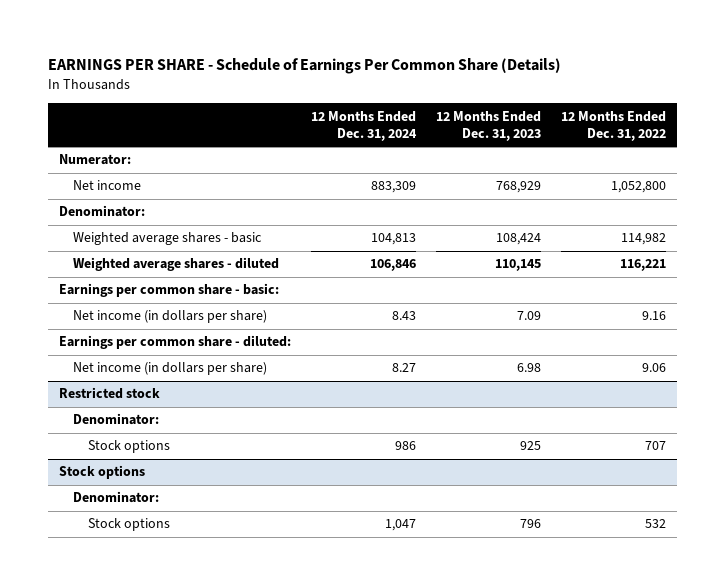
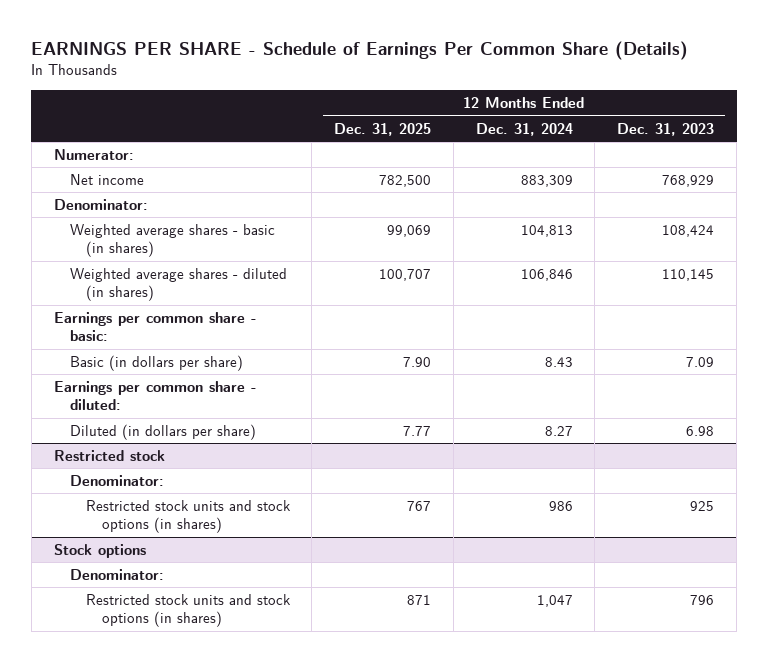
[561,110,667,142] 12 Months Ended Dec. 31, 2022 -> none
none -> [334,122,432,136] Dec. 31, 2025
[73,232,263,246] Weighted average shares - basic -> [69,223,275,258] Weighted average shares - basic (in shares)
[73,257,280,272] Weighted average shares - diluted -> [69,267,287,302] Weighted average shares - diluted (in shares)
[73,310,268,324] Net income (in dollars per share) -> [69,354,243,371] Basic (in dollars per share)
[73,362,268,376] Net income (in dollars per share) -> [69,423,256,440] Diluted (in dollars per share)
[87,440,170,454] Stock options -> [85,499,291,534] Restricted stock units and stock options (in shares)
[87,518,170,532] Stock options -> [85,593,291,628] Restricted stock units and stock options (in shares)

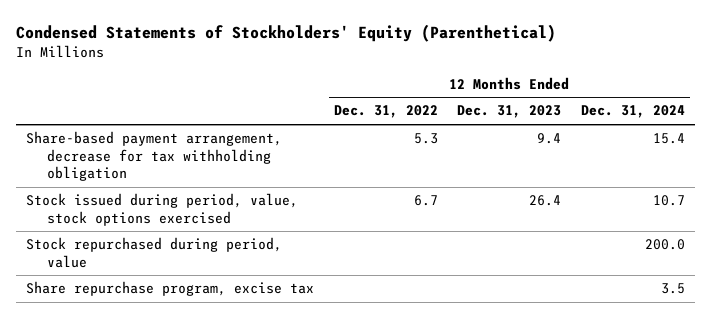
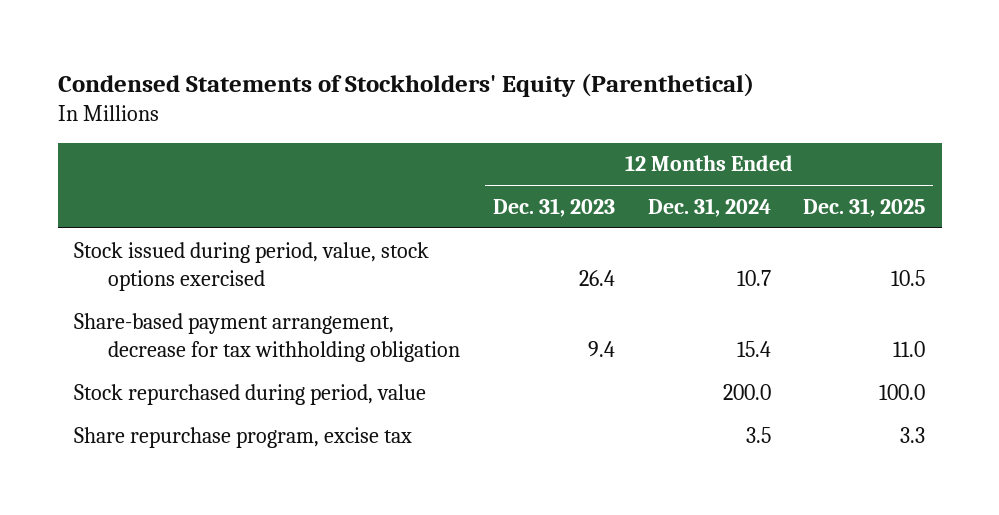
[333,105,438,119] Dec. 31, 2022 -> none
none -> [803,197,926,217] Dec. 31, 2025
[26,131,283,182] Share-based payment arrangement, decrease for tax withholding obligation -> [74,312,461,362] Share-based payment arrangement, decrease for tax withholding obligation

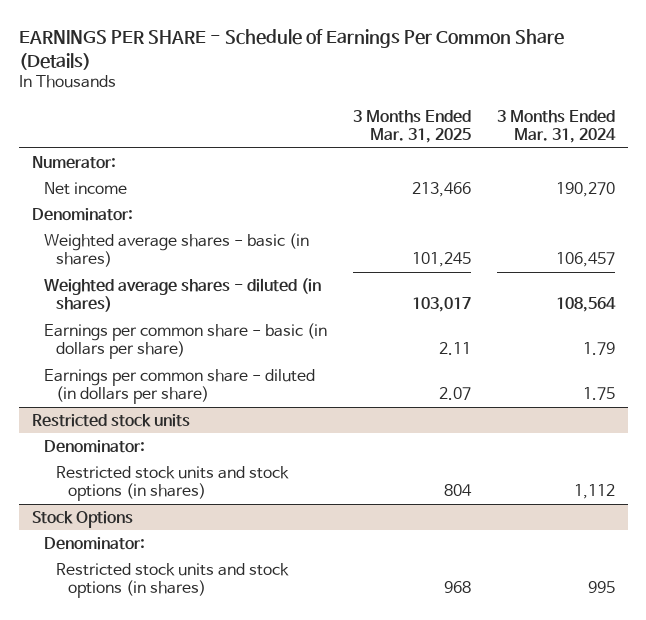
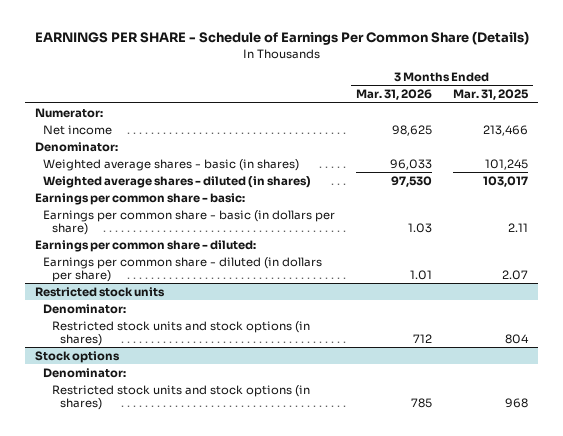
[496,109,616,144] 3 Months Ended Mar. 31, 2024 -> none
none -> [356,89,433,101] Mar. 31, 2026
none -> [35,192,246,205] Earnings per common share - basic:
none -> [35,239,257,252] Earnings per common share - diluted:
[31,510,133,528] Stock Options -> [35,350,121,363] Stock options

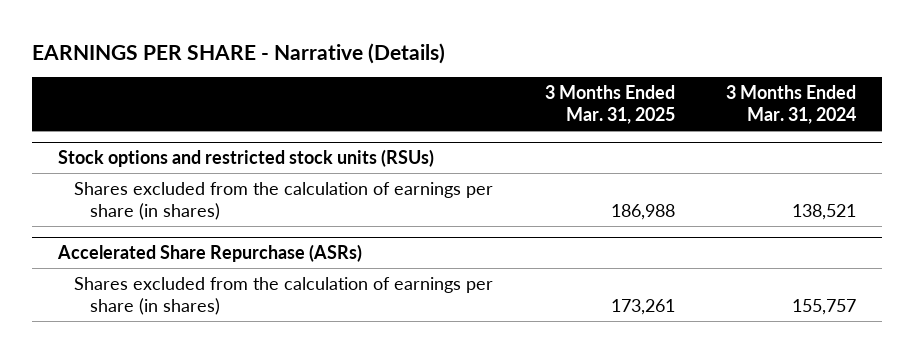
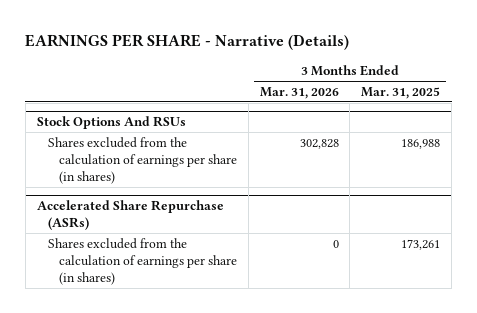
[726,85,857,125] 3 Months Ended Mar. 31, 2024 -> none
none -> [259,86,339,99] Mar. 31, 2026
[58,148,435,167] Stock options and restricted stock units (RSUs) -> [36,116,186,130] Stock Options And RSUs

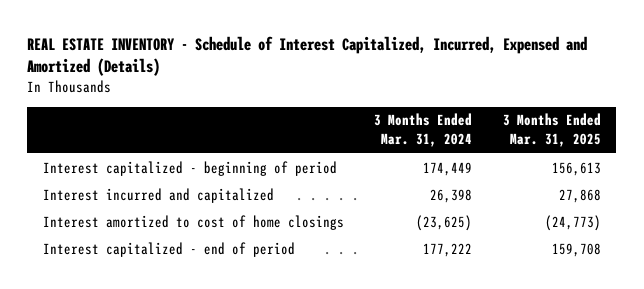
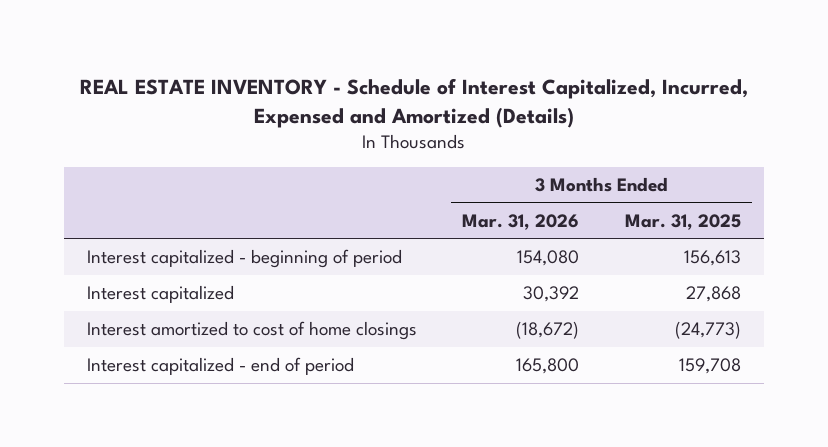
[374,113,473,148] 3 Months Ended Mar. 31, 2024 -> none
none -> [462,213,580,230] Mar. 31, 2026
[42,187,274,203] Interest incurred and capitalized -> [87,285,235,304] Interest capitalized

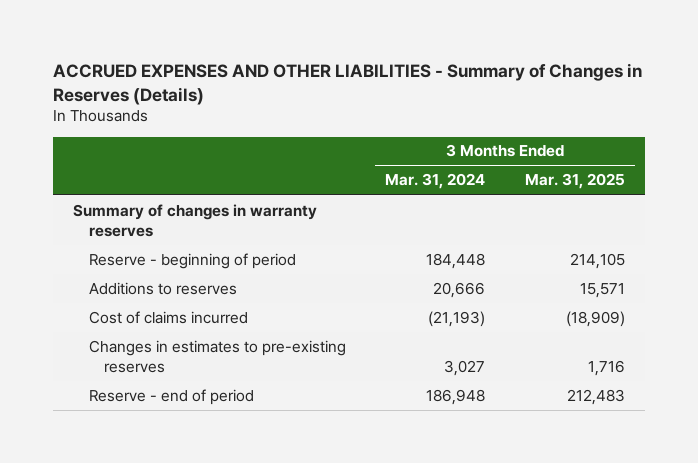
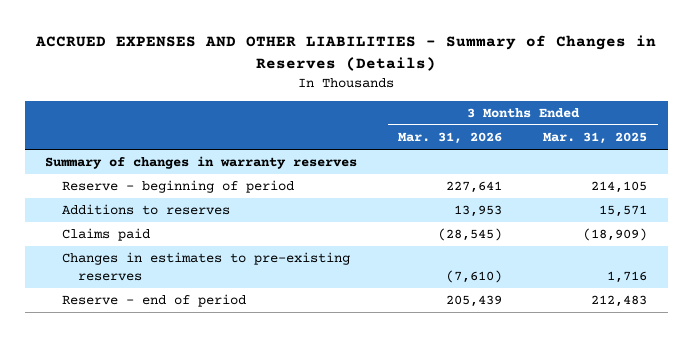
[385,173,486,190] Mar. 31, 2024 -> none
none -> [398,132,503,145] Mar. 31, 2026
[88,310,248,324] Cost of claims incurred -> [61,228,150,242] Claims paid

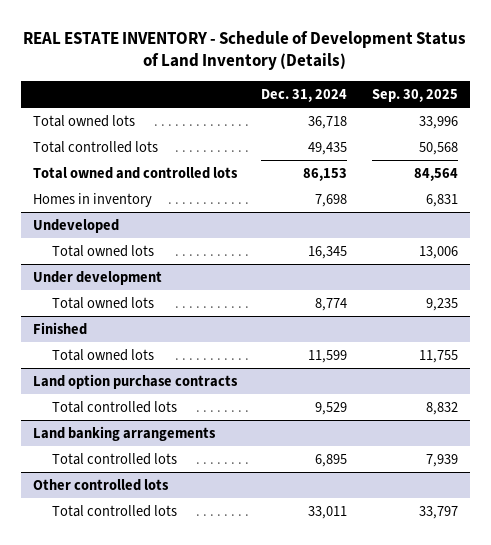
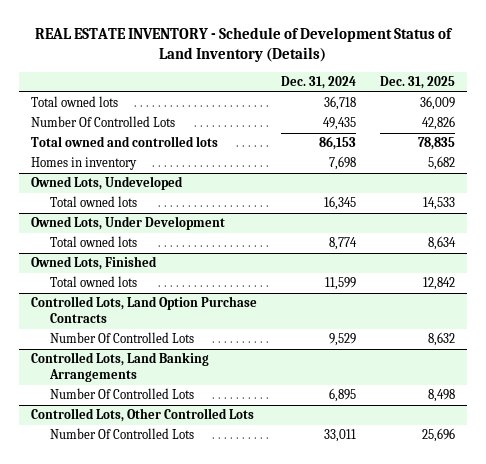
[371,88,458,102] Sep. 30, 2025 -> none
none -> [379,76,455,90] Dec. 31, 2025
[33,140,159,153] Total controlled lots -> [30,116,175,128] Number Of Controlled Lots
[33,218,120,233] Undeveloped -> [30,176,183,191] Owned Lots, Undeveloped
[33,270,163,285] Under development -> [30,216,225,231] Owned Lots, Under Development
[33,321,88,335] Finished -> [30,256,157,271] Owned Lots, Finished
[33,373,239,389] Land option purchase contracts -> [30,296,257,324] Controlled Lots, Land Option Purchase Contracts
[52,400,178,413] Total controlled lots -> [50,332,195,344] Number Of Controlled Lots
[33,425,217,441] Land banking arrangements -> [30,352,209,383] Controlled Lots, Land Banking Arrangements
[52,452,178,465] Total controlled lots -> [50,388,195,400] Number Of Controlled Lots
[33,478,170,491] Other controlled lots -> [30,408,254,423] Controlled Lots, Other Controlled Lots
[52,504,178,517] Total controlled lots -> [50,428,195,440] Number Of Controlled Lots

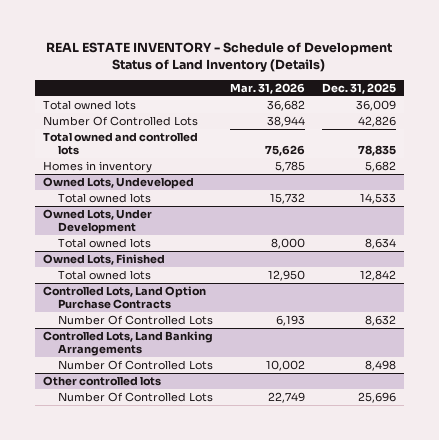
[280,76,356,90] Dec. 31, 2024 -> none
none -> [229,82,305,94] Mar. 31, 2026
[30,408,254,423] Controlled Lots, Other Controlled Lots -> [43,376,162,387] Other controlled lots

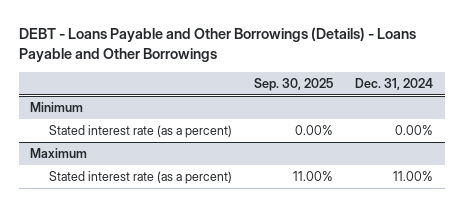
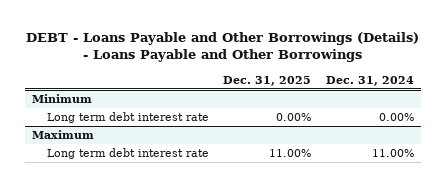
[254,77,334,91] Sep. 30, 2025 -> none
none -> [223,75,312,86] Dec. 31, 2025
[48,125,232,139] Stated interest rate (as a percent) -> [46,112,209,124] Long term debt interest rate
[48,171,232,185] Stated interest rate (as a percent) -> [46,148,209,160] Long term debt interest rate

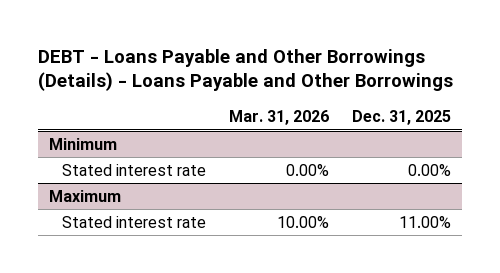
[325,75,414,86] Dec. 31, 2024 -> none
none -> [229,110,330,126] Mar. 31, 2026
[46,112,209,124] Long term debt interest rate -> [62,163,207,176] Stated interest rate
[46,148,209,160] Long term debt interest rate -> [62,215,207,228] Stated interest rate

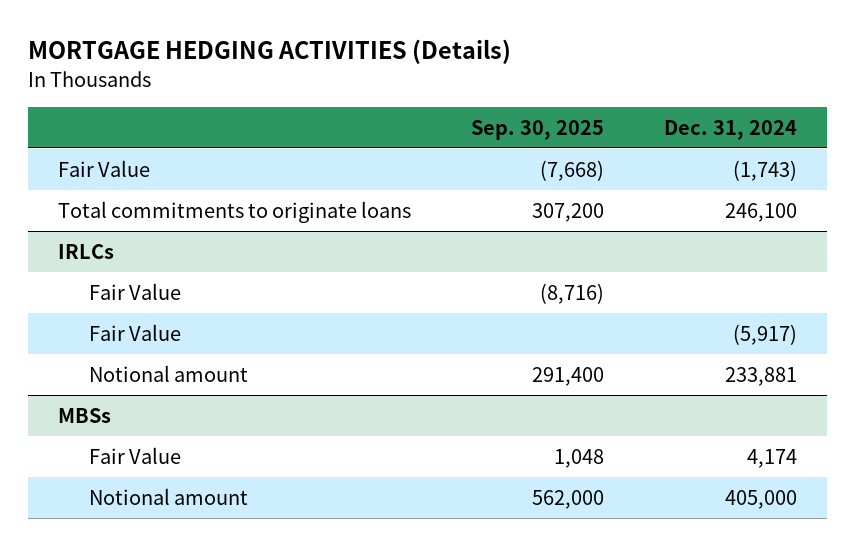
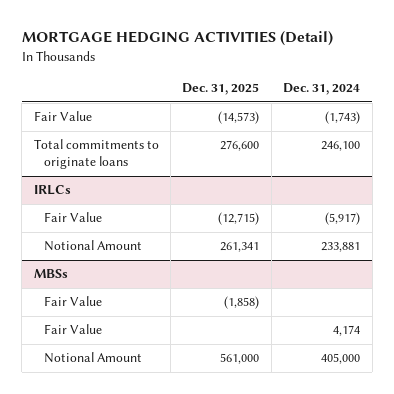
[27,39,511,65] MORTGAGE HEDGING ACTIVITIES (Details) -> [21,31,333,47] MORTGAGE HEDGING ACTIVITIES (Detail)
[470,119,604,140] Sep. 30, 2025 -> none
none -> [182,83,260,96] Dec. 31, 2025
[88,282,181,300] Fair Value -> none
[88,364,248,382] Notional amount -> [44,240,143,252] Notional Amount
none -> [44,296,103,307] Fair Value
[88,487,248,505] Notional amount -> [44,352,143,364] Notional Amount

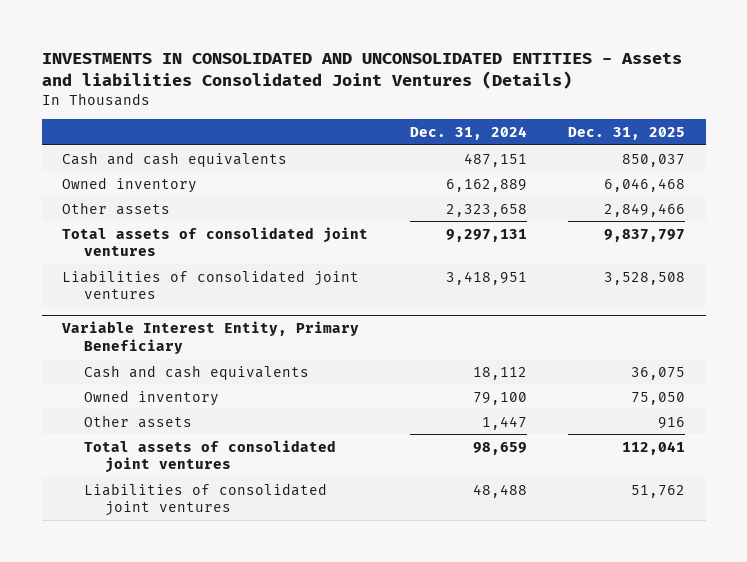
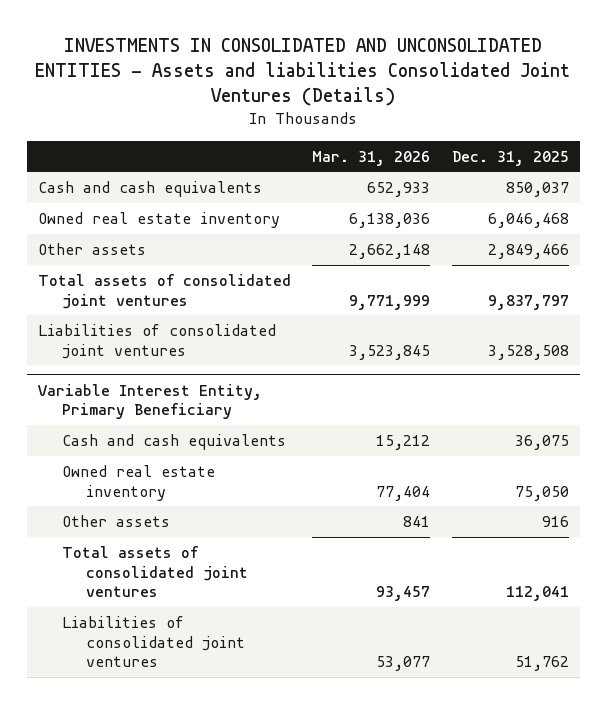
[409,126,527,141] Dec. 31, 2024 -> none
none -> [312,150,431,166] Mar. 31, 2026
[62,176,198,193] Owned inventory -> [37,212,280,229] Owned real estate inventory
[83,389,219,406] Owned inventory -> [61,465,215,501] Owned real estate inventory

